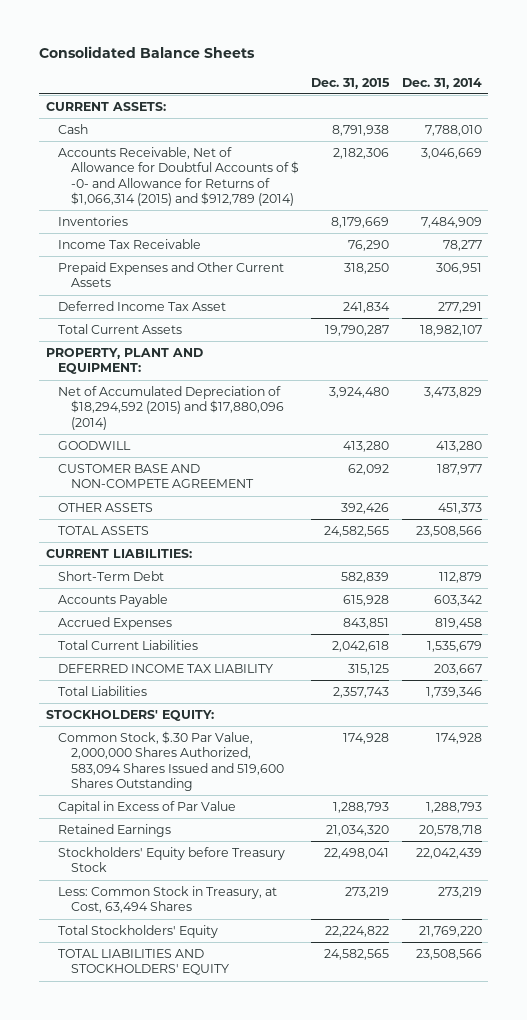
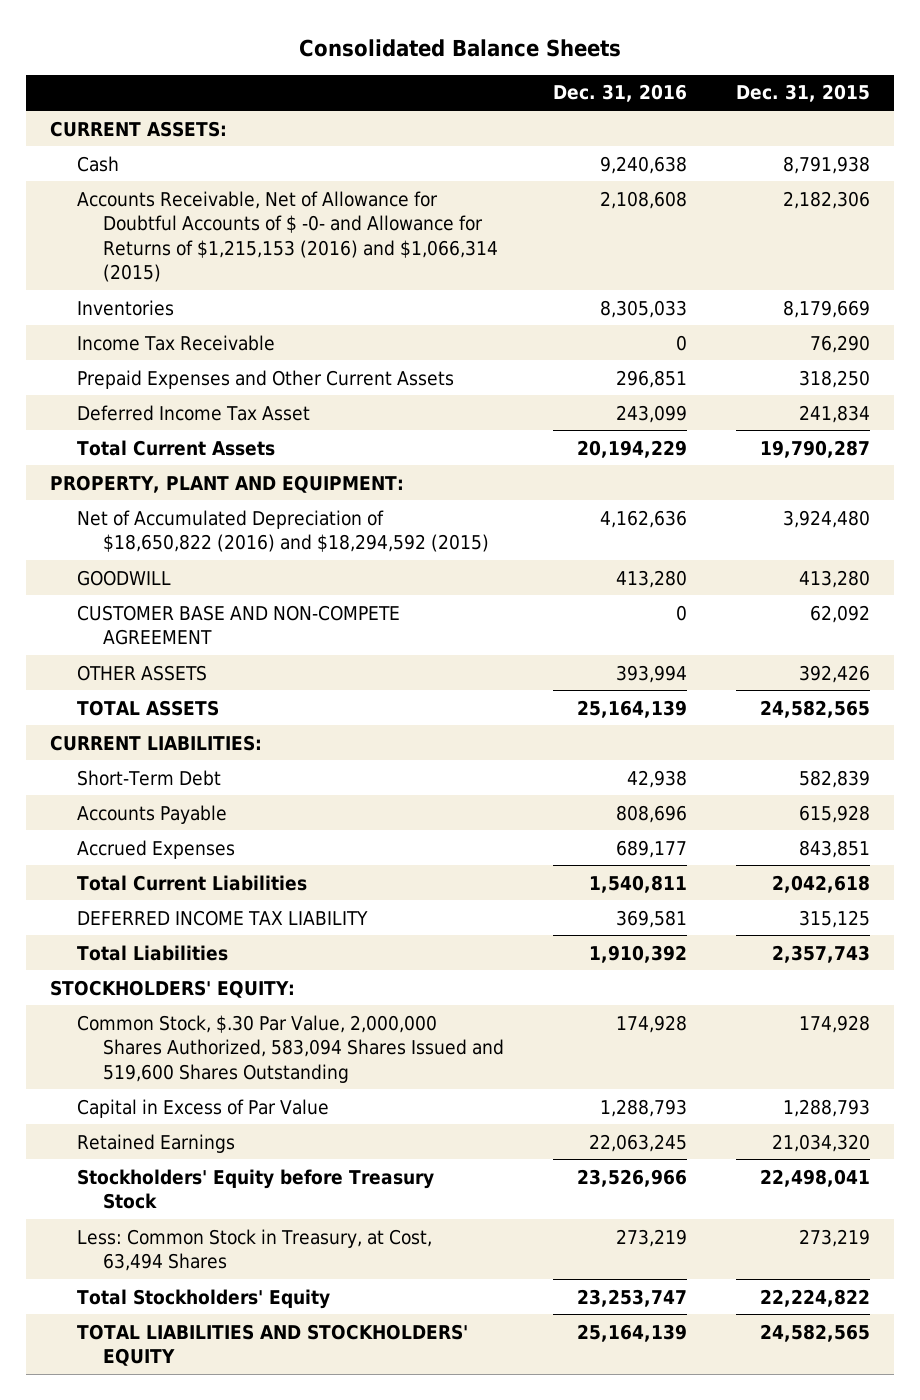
[401,77,482,89] Dec. 31, 2014 -> none
none -> [553,84,688,103] Dec. 31, 2016
[58,146,300,206] Accounts Receivable, Net of Allowance for Doubtful Accounts of $ -0- and Allowance for Returns of $1,066,314 (2015) and $912,789 (2014) -> [76,190,499,282] Accounts Receivable, Net of Allowance for Doubtful Accounts of $ -0- and Allowance for Returns of $1,215,153 (2016) and $1,066,314 (2015)
[58,385,285,430] Net of Accumulated Depreciation of $18,294,592 (2015) and $17,880,096 (2014) -> [76,509,490,553] Net of Accumulated Depreciation of $18,650,822 (2016) and $18,294,592 (2015)

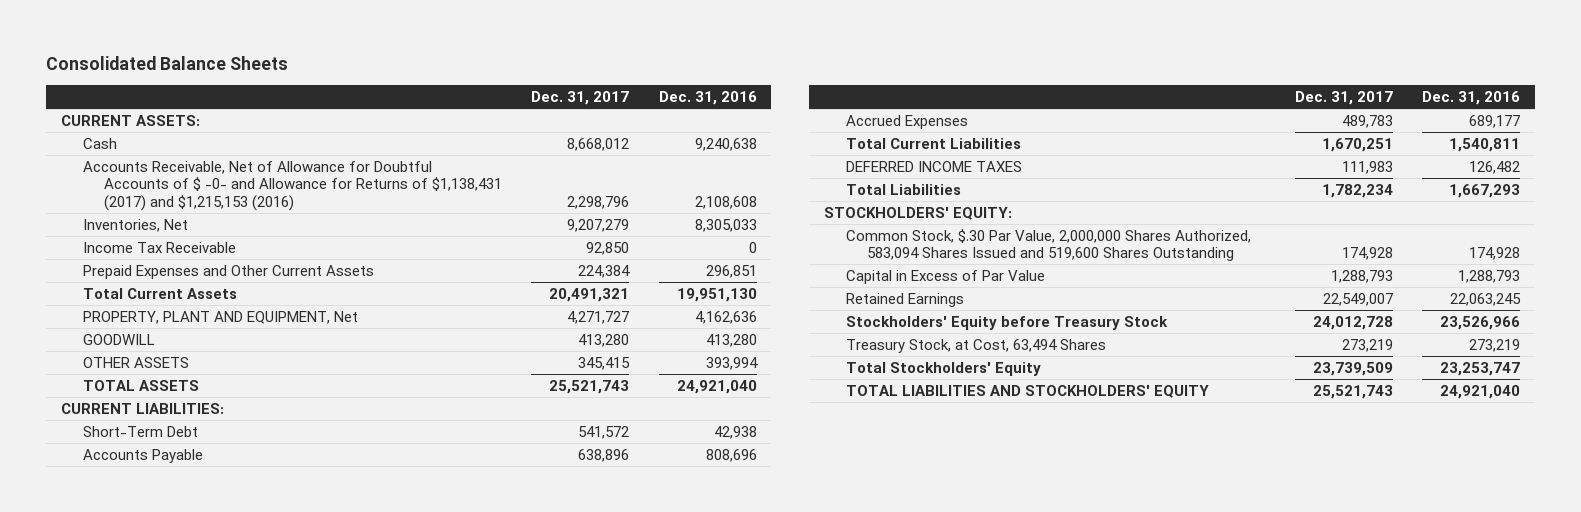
[736,84,871,103] Dec. 31, 2015 -> none
none -> [531,90,630,105] Dec. 31, 2017
[76,190,499,282] Accounts Receivable, Net of Allowance for Doubtful Accounts of $ -0- and Allowance for Returns of $1,215,153 (2016) and $1,066,314 (2015) -> [82,160,503,211] Accounts Receivable, Net of Allowance for Doubtful Accounts of $ -0- and Allowance for Returns of $1,138,431 (2017) and $1,215,153 (2016)
[76,299,174,316] Inventories -> [82,218,188,232] Inventories, Net
[76,404,310,421] Deferred Income Tax Asset -> none
[50,474,405,493] PROPERTY, PLANT AND EQUIPMENT: -> none
[577,439,688,458] 20,194,229 -> [676,287,757,302] 19,951,130
[76,509,490,553] Net of Accumulated Depreciation of $18,650,822 (2016) and $18,294,592 (2015) -> [82,310,358,324] PROPERTY, PLANT AND EQUIPMENT, Net
[76,604,400,646] CUSTOMER BASE AND NON-COMPETE AGREEMENT -> none
[577,699,688,718] 25,164,139 -> [676,379,757,394] 24,921,040
[76,909,368,926] DEFERRED INCOME TAX LIABILITY -> [845,160,1022,172] DEFERRED INCOME TAXES
[616,909,688,928] 369,581 -> [1468,160,1520,174] 126,482
[589,944,688,963] 1,910,392 -> [1448,183,1520,198] 1,667,293
[76,1228,432,1272] Less: Common Stock in Treasury, at Cost, 63,494 Shares -> [845,338,1106,353] Treasury Stock, at Cost, 63,494 Shares
[577,1323,688,1342] 25,164,139 -> [1439,384,1520,399] 24,921,040

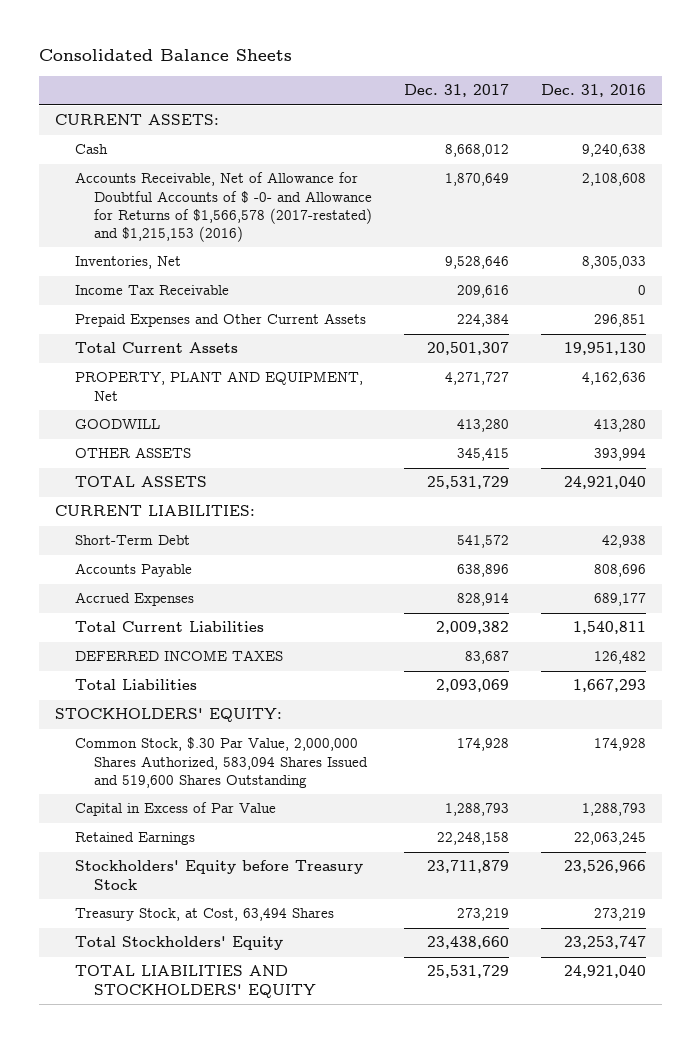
[82,160,503,211] Accounts Receivable, Net of Allowance for Doubtful Accounts of $ -0- and Allowance for Returns of $1,138,431 (2017) and $1,215,153 (2016) -> [74,172,373,242] Accounts Receivable, Net of Allowance for Doubtful Accounts of $ -0- and Allowance for Returns of $1,566,578 (2017-restated) and $1,215,153 (2016)
[567,195,630,209] 2,298,796 -> [445,173,510,187] 1,870,649
[567,218,630,232] 9,207,279 -> [445,256,510,270] 9,528,646
[586,241,630,255] 92,850 -> [457,285,510,299] 209,616
[549,287,630,302] 20,491,321 -> [427,342,510,356] 20,501,307
[549,379,630,394] 25,521,743 -> [427,476,510,490] 25,531,729
[1341,114,1393,128] 489,783 -> [457,593,510,607] 828,914
[1321,137,1393,152] 1,670,251 -> [436,621,510,635] 2,009,382
[1341,160,1393,174] 111,983 -> [465,651,510,665] 83,687
[1321,183,1393,198] 1,782,234 -> [436,679,510,693] 2,093,069
[1322,292,1393,306] 22,549,007 -> [437,832,510,846] 22,248,158
[1312,315,1393,330] 24,012,728 -> [427,860,510,874] 23,711,879
[1312,361,1393,376] 23,739,509 -> [427,936,510,950] 23,438,660
[1312,384,1393,399] 25,521,743 -> [427,965,510,979] 25,531,729

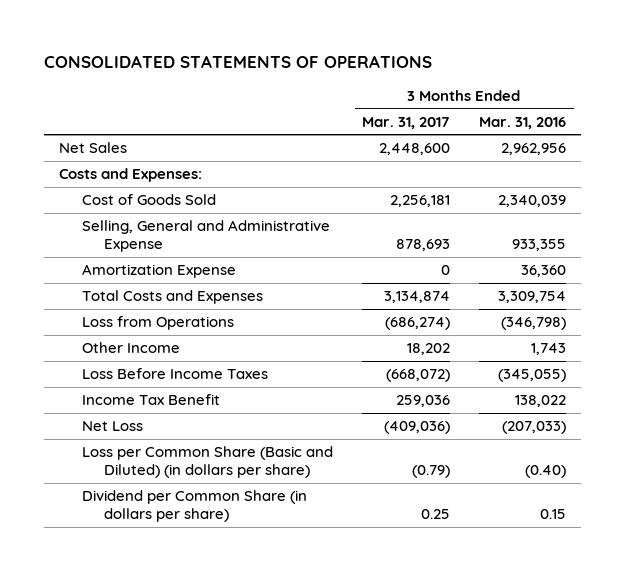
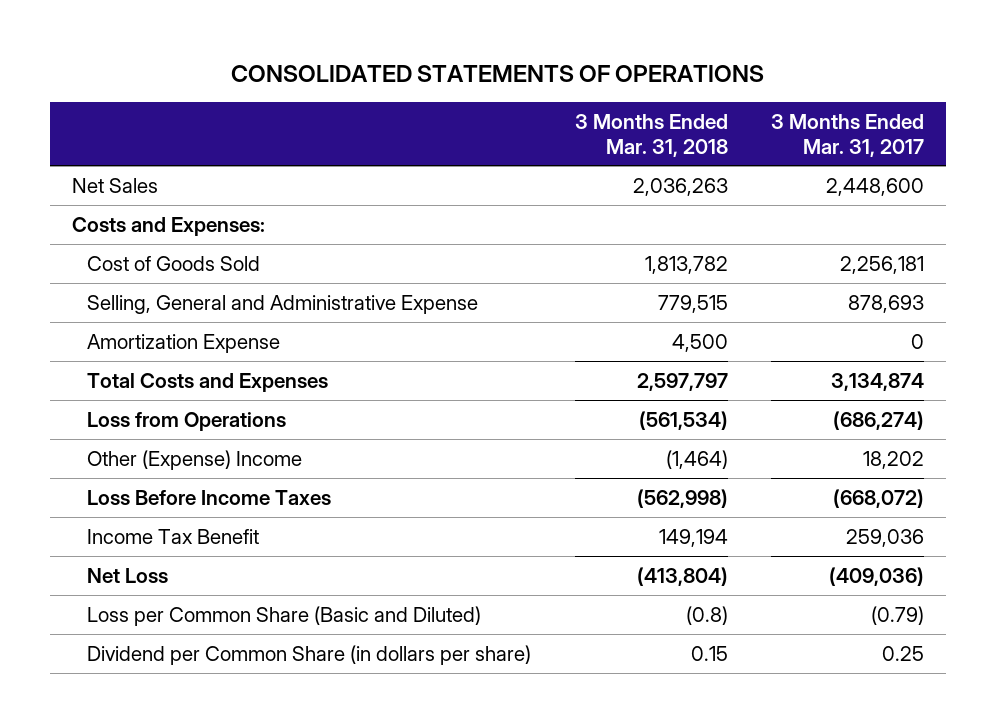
[479,116,567,129] Mar. 31, 2016 -> none
none -> [574,114,728,157] 3 Months Ended Mar. 31, 2018
[81,342,180,354] Other Income -> [86,449,302,470] Other (Expense) Income
[81,446,333,478] Loss per Common Share (Basic and Diluted) (in dollars per share) -> [86,605,481,626] Loss per Common Share (Basic and Diluted)

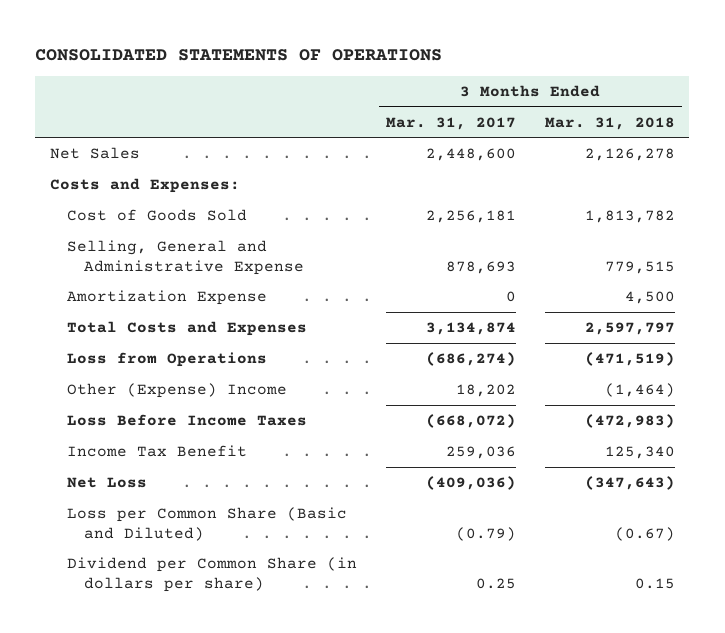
[632,177,728,196] 2,036,263 -> [584,147,675,161] 2,126,278
[638,410,728,430] (561,534) -> [584,351,675,366] (471,519)
[636,488,728,508] (562,998) -> [584,413,675,428] (472,983)
[658,528,728,547] 149,194 -> [604,445,675,459] 125,340
[636,566,728,586] (413,804) -> [584,475,675,490] (347,643)
[685,605,728,625] (0.8) -> [614,526,675,541] (0.67)

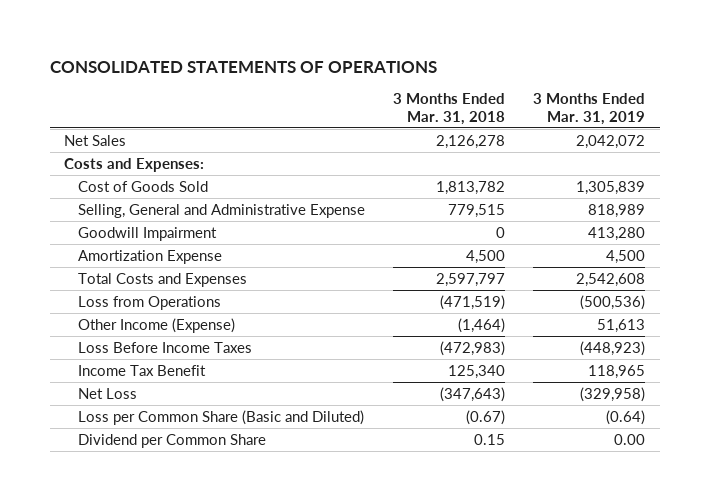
[385,116,516,130] Mar. 31, 2017 -> none
none -> [533,92,646,125] 3 Months Ended Mar. 31, 2019
none -> [77,226,217,241] Goodwill Impairment
[67,382,288,398] Other (Expense) Income -> [77,317,235,333] Other Income (Expense)
[67,556,358,592] Dividend per Common Share (in dollars per share) -> [77,433,266,448] Dividend per Common Share

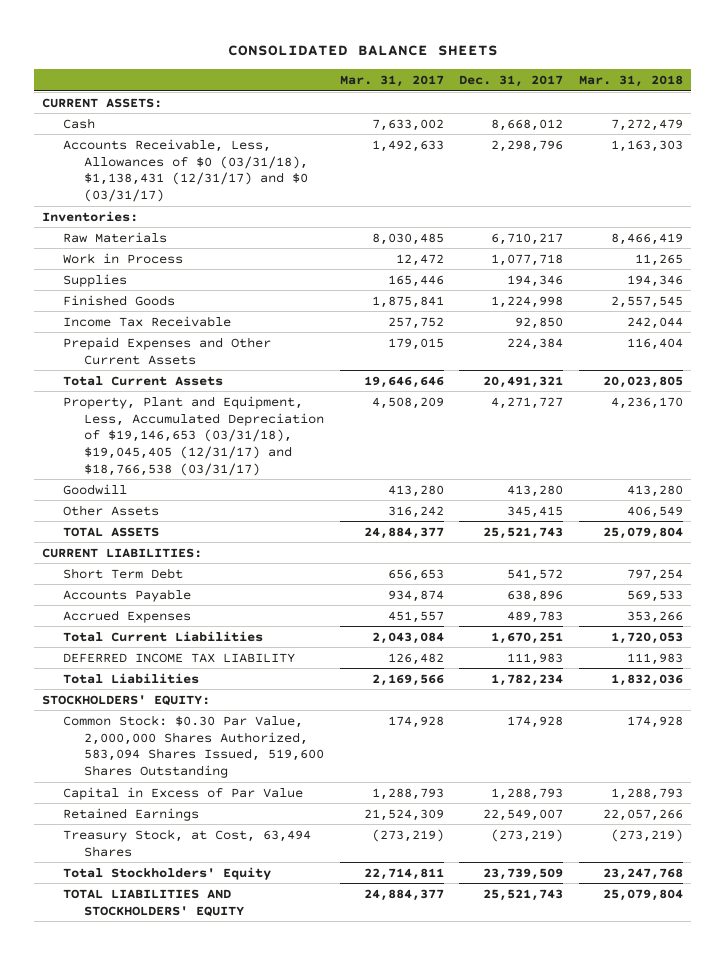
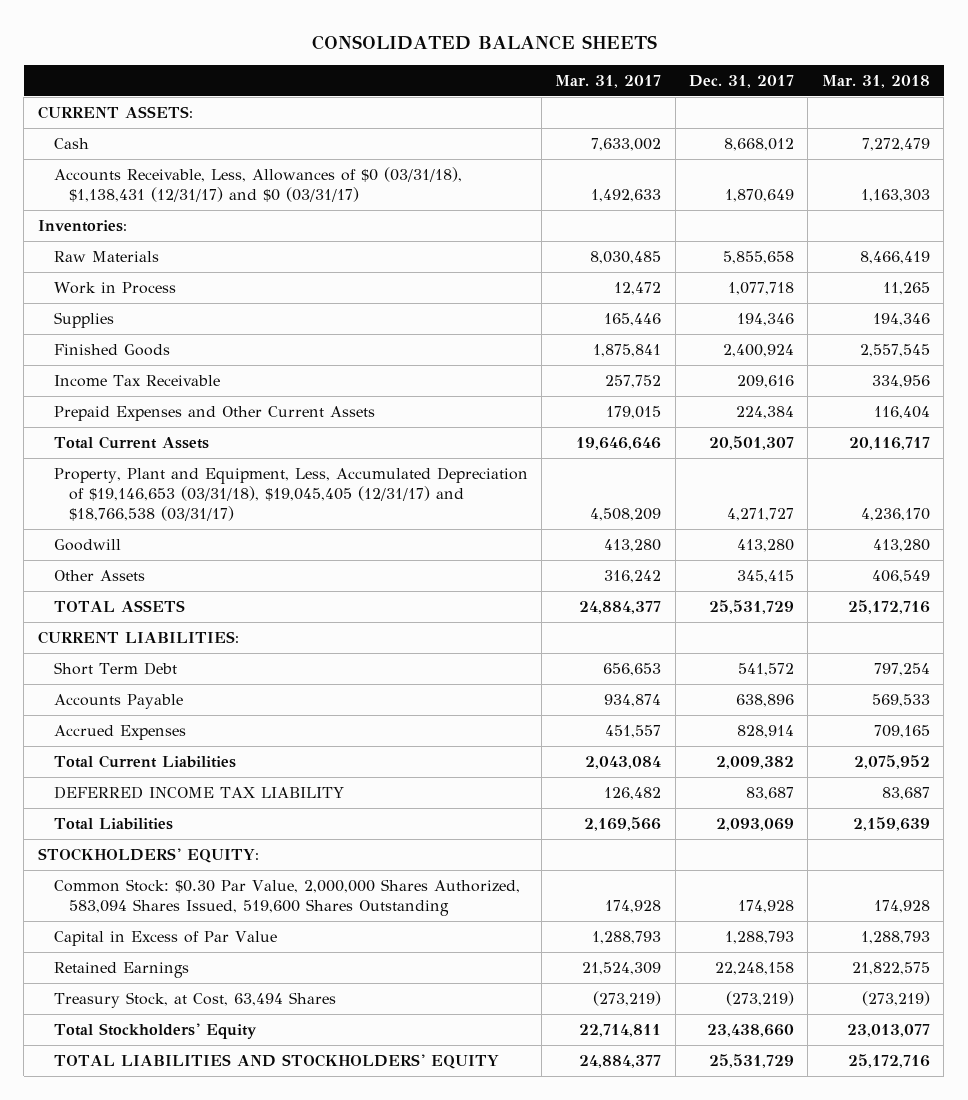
[491,139,564,152] 2,298,796 -> [725,189,795,203] 1,870,649
[491,232,564,245] 6,710,217 -> [723,250,795,264] 5,855,658
[491,295,564,308] 1,224,998 -> [723,343,795,357] 2,400,924
[515,316,564,329] 92,850 -> [737,374,795,388] 209,616
[627,316,684,329] 242,044 -> [871,374,930,388] 334,956
[483,375,564,388] 20,491,321 -> [709,435,795,450] 20,501,307
[603,375,684,388] 20,023,805 -> [848,436,930,450] 20,116,717
[483,526,564,539] 25,521,743 -> [709,599,795,614] 25,531,729
[603,526,684,539] 25,079,804 -> [847,599,930,614] 25,172,716
[507,610,564,623] 489,783 -> [737,724,795,738] 828,914
[627,610,684,623] 353,266 -> [873,724,930,738] 709,165
[491,631,564,644] 1,670,251 -> [716,755,795,769] 2,009,382
[611,631,684,644] 1,720,053 -> [853,754,930,769] 2,075,952
[507,652,564,665] 111,983 -> [746,786,795,800] 83,687
[627,652,684,665] 111,983 -> [881,786,930,800] 83,687
[491,673,564,686] 1,782,234 -> [716,817,795,831] 2,093,069
[611,673,684,686] 1,832,036 -> [852,816,930,831] 2,159,639
[483,808,564,821] 22,549,007 -> [715,961,795,975] 22,248,158
[603,808,684,821] 22,057,266 -> [851,961,930,975] 21,822,575
[483,867,564,880] 23,739,509 -> [707,1023,795,1037] 23,438,660
[603,867,684,880] 23,247,768 -> [846,1023,930,1037] 23,013,077
[483,888,564,901] 25,521,743 -> [709,1053,795,1068] 25,531,729
[603,888,684,901] 25,079,804 -> [847,1053,930,1068] 25,172,716

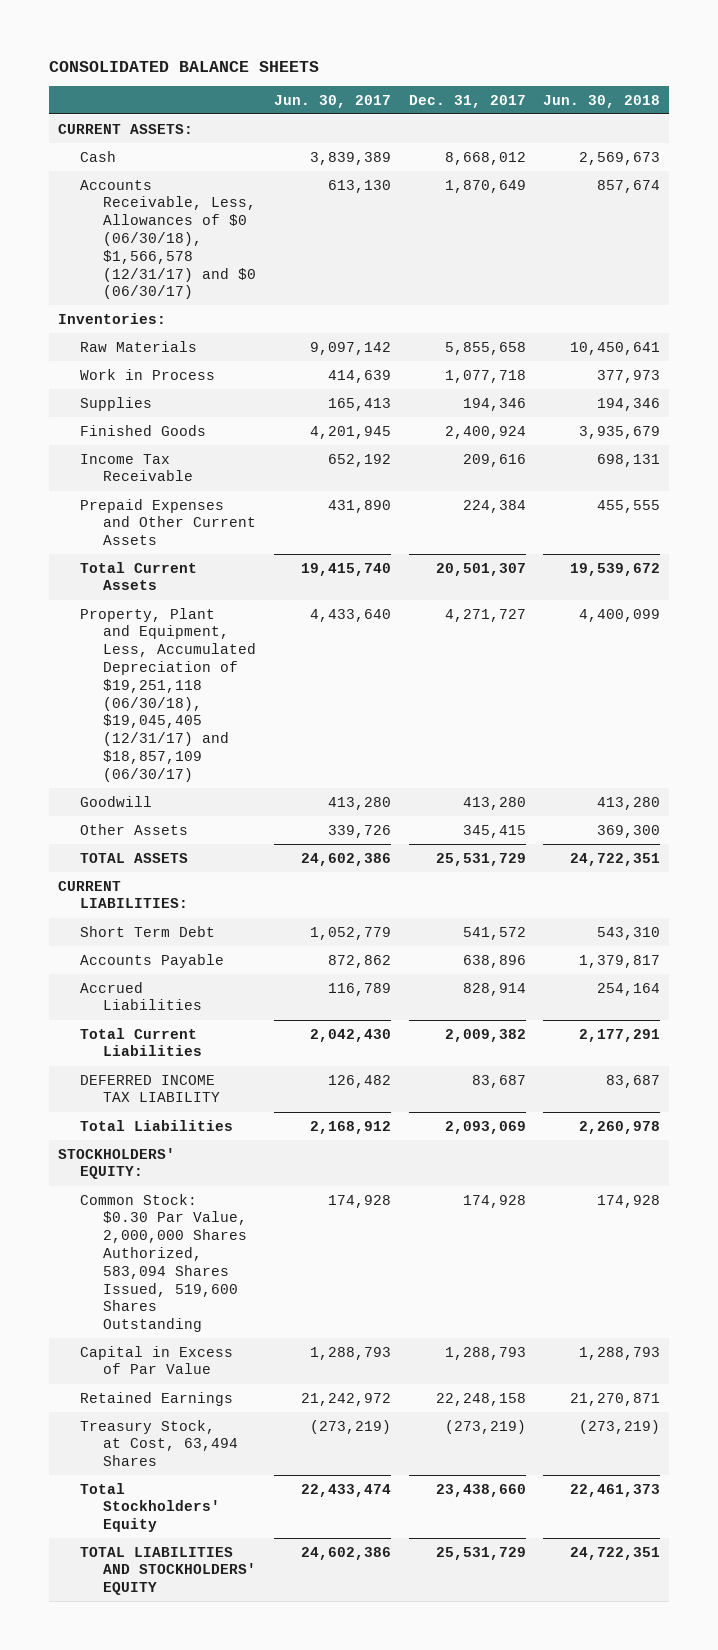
[555,74,662,88] Mar. 31, 2017 -> none
[821,74,930,88] Mar. 31, 2018 -> none
none -> [273,94,391,108] Jun. 30, 2017
none -> [543,94,661,108] Jun. 30, 2018
[53,166,462,203] Accounts Receivable, Less, Allowances of $0 (03/31/18), $1,138,431 (12/31/17) and $0 (03/31/17) -> [80,179,257,300] Accounts Receivable, Less, Allowances of $0 (06/30/18), $1,566,578 (12/31/17) and $0 (06/30/17)
[53,466,528,522] Property, Plant and Equipment, Less, Accumulated Depreciation of $19,146,653 (03/31/18), $19,045,405 (12/31/17) and $18,766,538 (03/31/17) -> [80,607,257,782] Property, Plant and Equipment, Less, Accumulated Depreciation of $19,251,118 (06/30/18), $19,045,405 (12/31/17) and $18,857,109 (06/30/17)
[53,724,186,740] Accrued Expenses -> [80,981,203,1011] Accrued Liabilities

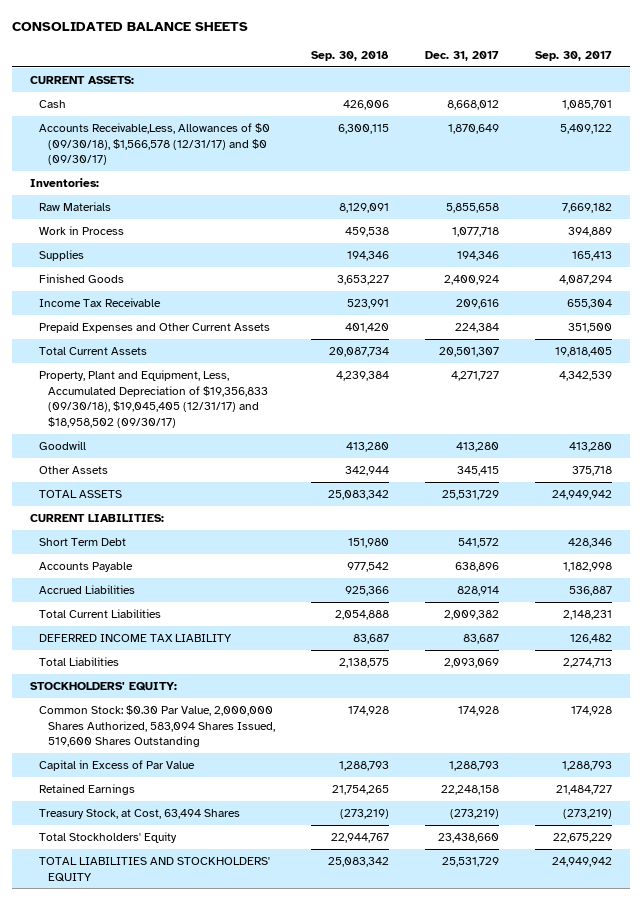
[273,94,391,108] Jun. 30, 2017 -> none
[543,94,661,108] Jun. 30, 2018 -> none
none -> [311,51,390,62] Sep. 30, 2018
none -> [535,51,613,62] Sep. 30, 2017
[80,179,257,300] Accounts Receivable, Less, Allowances of $0 (06/30/18), $1,566,578 (12/31/17) and $0 (06/30/17) -> [39,123,271,166] Accounts Receivable,Less, Allowances of $0 (09/30/18), $1,566,578 (12/31/17) and $0 (09/30/17)
[80,607,257,782] Property, Plant and Equipment, Less, Accumulated Depreciation of $19,251,118 (06/30/18), $19,045,405 (12/31/17) and $18,857,109 (06/30/17) -> [39,370,269,428] Property, Plant and Equipment, Less, Accumulated Depreciation of $19,356,833 (09/30/18), $19,045,405 (12/31/17) and $18,958,502 (09/30/17)

